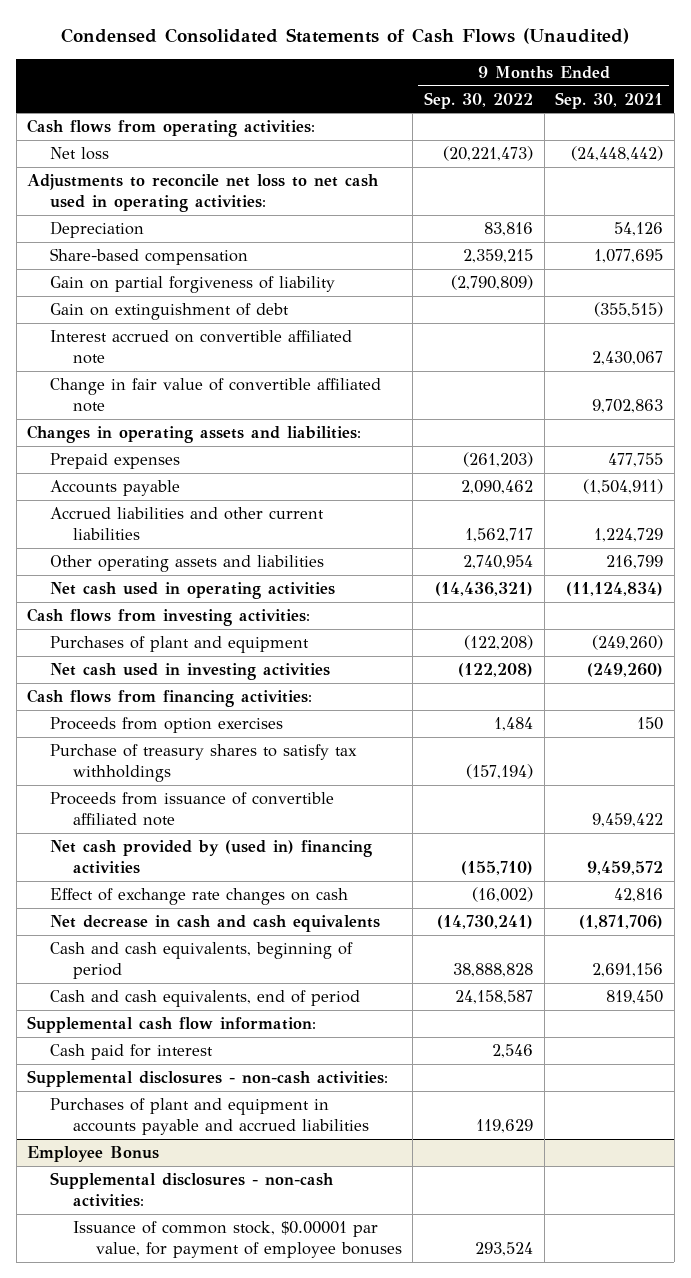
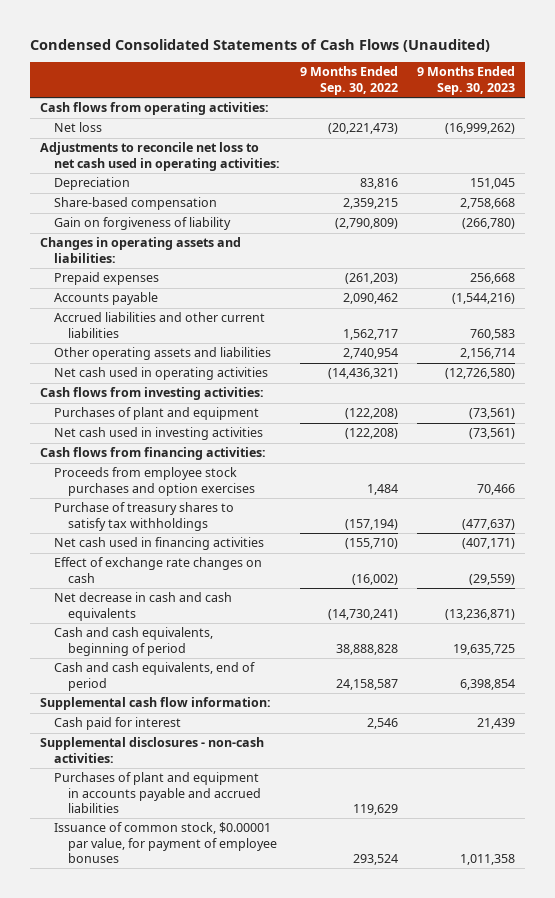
[555,91,664,109] Sep. 30, 2021 -> none
none -> [417,66,516,95] 9 Months Ended Sep. 30, 2023
[50,303,290,321] Gain on extinguishment of debt -> none
[50,330,353,365] Interest accrued on convertible affiliated note -> none
[50,378,382,413] Change in fair value of convertible affiliated note -> none
[50,276,336,294] Gain on partial forgiveness of liability -> [54,217,232,231] Gain on forgiveness of liability
[50,717,284,734] Proceeds from option exercises -> [54,467,256,496] Proceeds from employee stock purchases and option exercises
[50,792,335,827] Proceeds from issuance of convertible affiliated note -> none
[50,840,373,875] Net cash provided by (used in) financing activities -> [54,537,265,551] Net cash used in financing activities
[27,1146,160,1163] Employee Bonus -> none
[50,1172,335,1208] Supplemental disclosures - non-cash activities: -> none

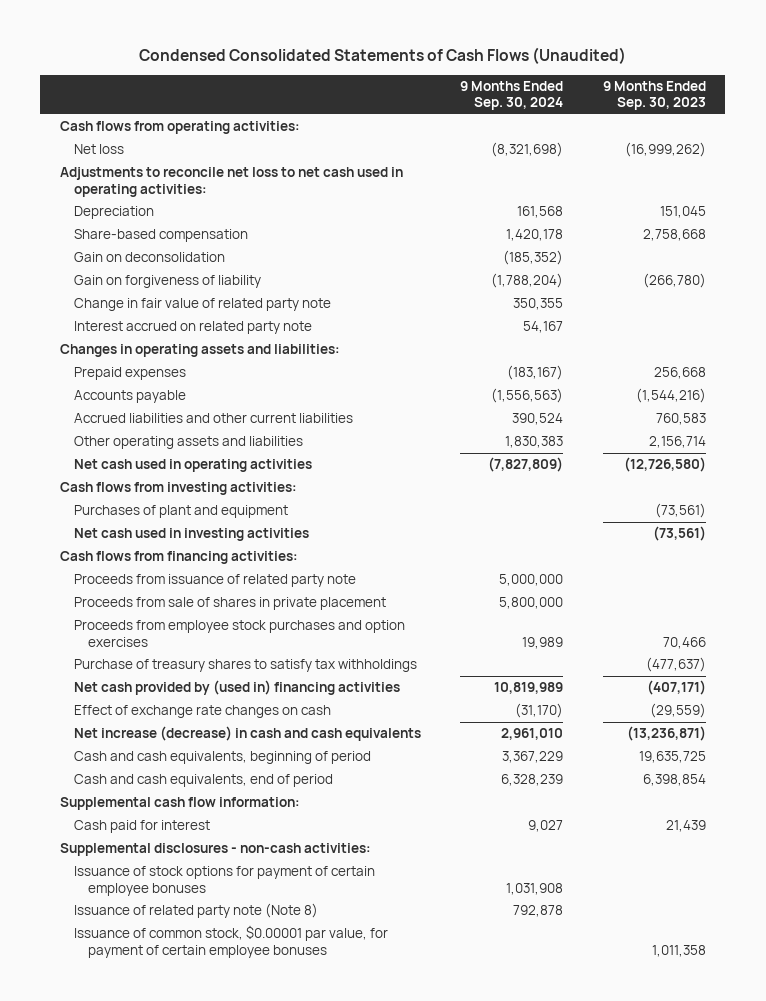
[299,66,398,95] 9 Months Ended Sep. 30, 2022 -> none
none -> [460,81,564,111] 9 Months Ended Sep. 30, 2024
none -> [73,252,225,263] Gain on deconsolidation
none -> [73,298,331,312] Change in fair value of related party note
none -> [73,321,312,335] Interest accrued on related party note
none -> [73,574,356,588] Proceeds from issuance of related party note
none -> [73,597,386,611] Proceeds from sale of shares in private placement
[54,537,265,551] Net cash used in financing activities -> [73,680,400,696] Net cash provided by (used in) financing activities
[54,592,233,621] Net decrease in cash and cash equivalents -> [73,726,421,742] Net increase (decrease) in cash and cash equivalents
[54,772,262,813] Purchases of plant and equipment in accounts payable and accrued liabilities -> none
none -> [73,866,375,896] Issuance of stock options for payment of certain employee bonuses
none -> [73,903,318,919] Issuance of related party note (Note 8)
[54,822,278,863] Issuance of common stock, $0.00001 par value, for payment of employee bonuses -> [73,925,388,958] Issuance of common stock, $0.00001 par value, for payment of certain employee bonuses

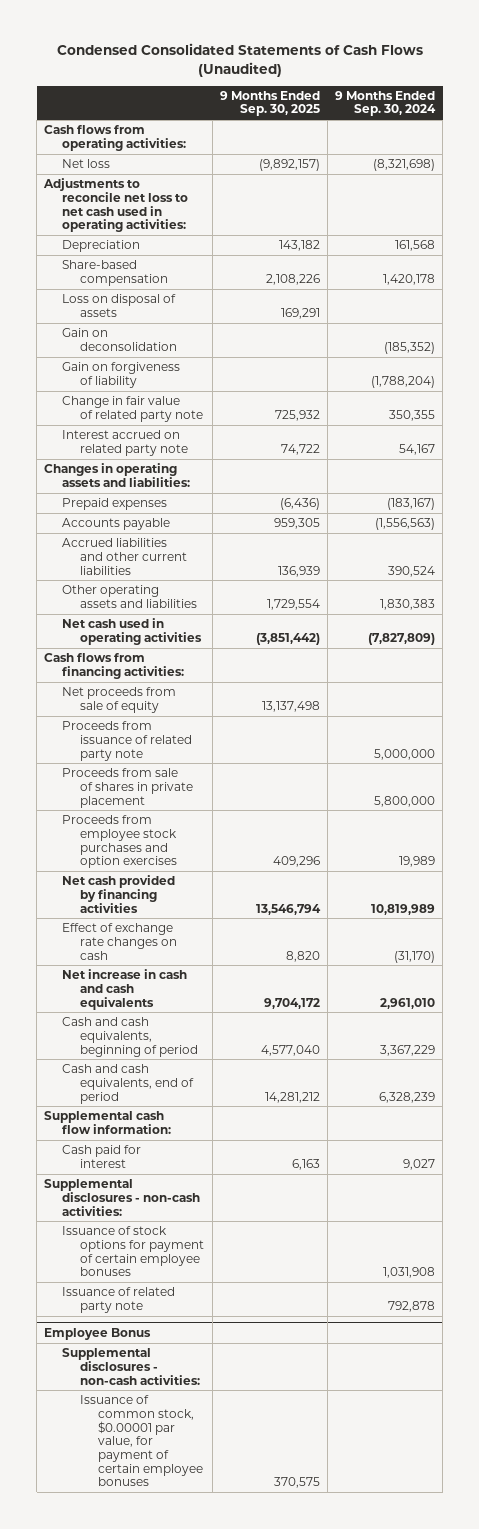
[602,81,706,111] 9 Months Ended Sep. 30, 2023 -> none
none -> [219,90,320,117] 9 Months Ended Sep. 30, 2025
none -> [62,294,177,317] Loss on disposal of assets
[59,482,297,496] Cash flows from investing activities: -> none
[73,505,288,519] Purchases of plant and equipment -> none
[73,528,309,542] Net cash used in investing activities -> none
none -> [62,687,177,713] Net proceeds from sale of equity
[73,659,417,673] Purchase of treasury shares to satisfy tax withholdings -> none
[73,680,400,696] Net cash provided by (used in) financing activities -> [62,875,176,913] Net cash provided by financing activities
[73,726,421,742] Net increase (decrease) in cash and cash equivalents -> [62,969,188,1010] Net increase in cash and cash equivalents
[73,903,318,919] Issuance of related party note (Note 8) -> [62,1287,176,1313] Issuance of related party note
none -> [44,1327,152,1340] Employee Bonus
none -> [62,1348,201,1385] Supplemental disclosures - non-cash activities:

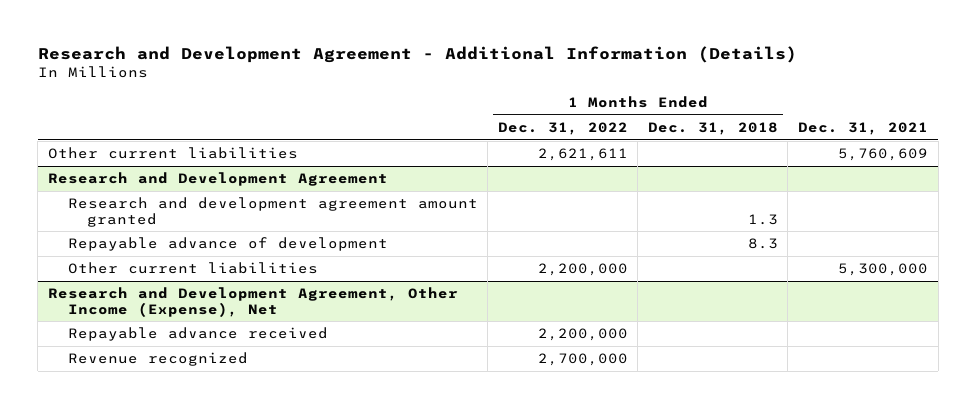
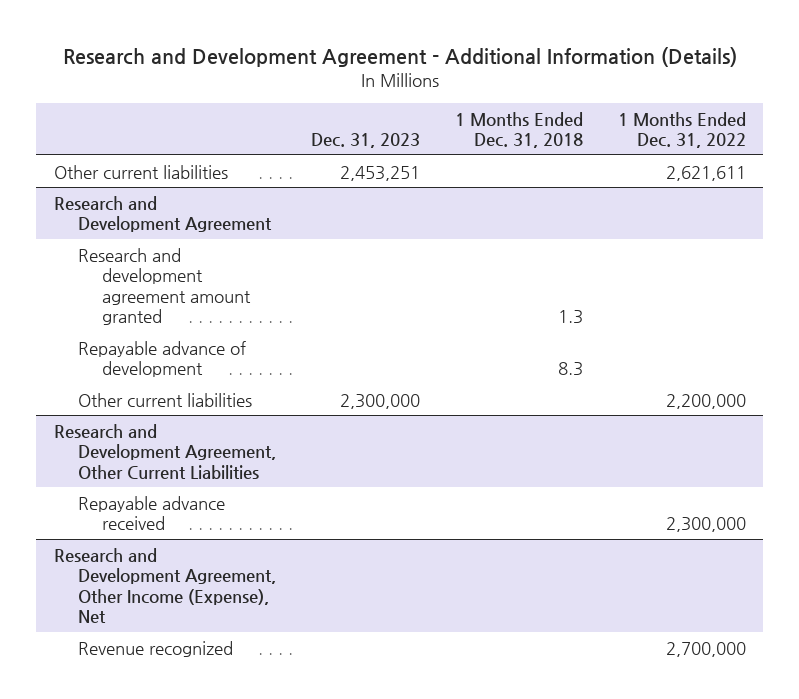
[798,121,929,135] Dec. 31, 2021 -> none
none -> [310,133,420,149] Dec. 31, 2023
none -> [53,423,276,479] Research and Development Agreement, Other Current Liabilities
none -> [77,495,225,531] Repayable advance received
[67,327,328,342] Repayable advance received -> none

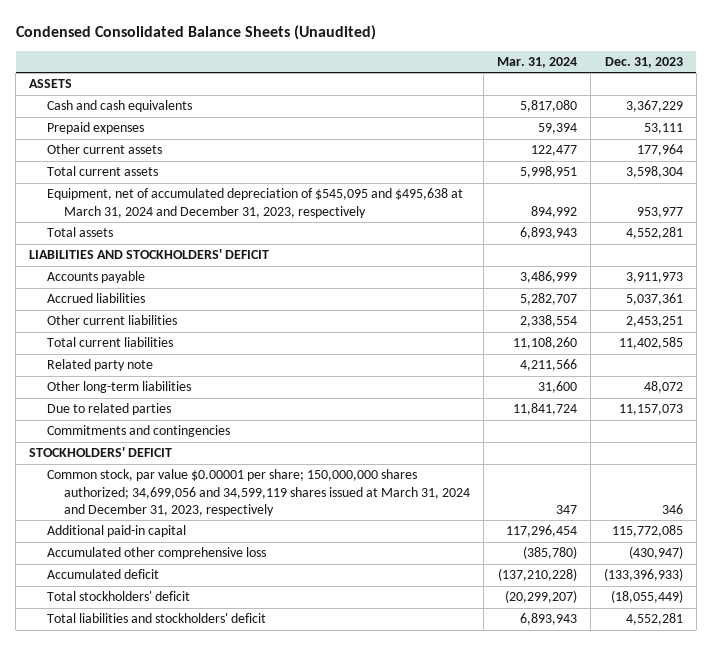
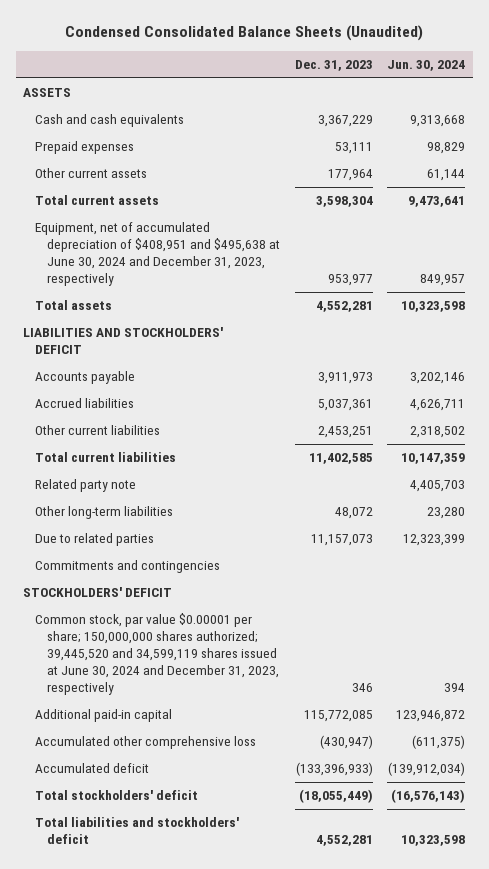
[497,57,578,69] Mar. 31, 2024 -> none
none -> [387,60,466,72] Jun. 30, 2024
[46,188,463,218] Equipment, net of accumulated depreciation of $545,095 and $495,638 at March 31, 2024 and December 31, 2023, respectively -> [35,222,281,287] Equipment, net of accumulated depreciation of $408,951 and $495,638 at June 30, 2024 and December 31, 2023, respectively
[46,469,471,517] Common stock, par value $0.00001 per share; 150,000,000 shares authorized; 34,699,056 and 34,599,119 shares issued at March 31, 2024 and December 31, 2023, respectively -> [35,613,280,696] Common stock, par value $0.00001 per share; 150,000,000 shares authorized; 39,445,520 and 34,599,119 shares issued at June 30, 2024 and December 31, 2023, respectively

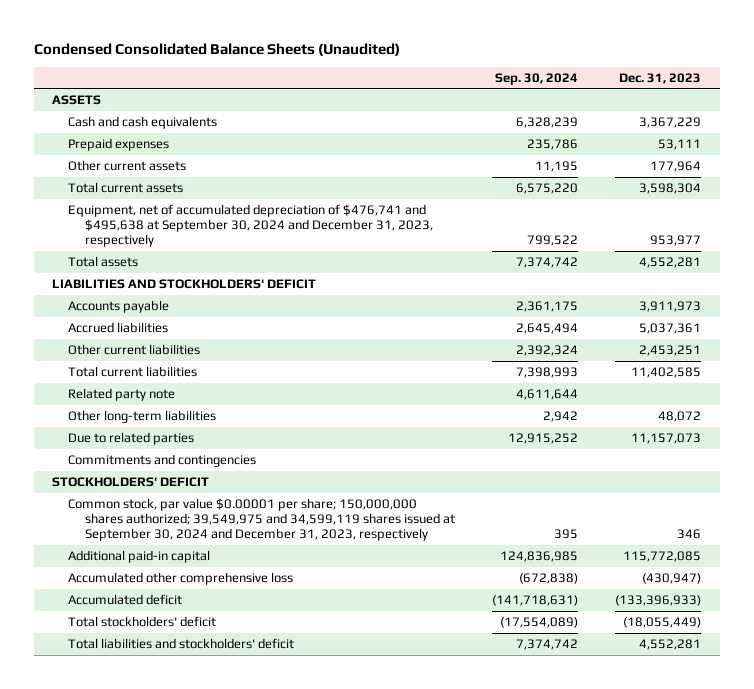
[387,60,466,72] Jun. 30, 2024 -> none
none -> [494,72,578,85] Sep. 30, 2024
[35,222,281,287] Equipment, net of accumulated depreciation of $408,951 and $495,638 at June 30, 2024 and December 31, 2023, respectively -> [68,204,433,248] Equipment, net of accumulated depreciation of $476,741 and $495,638 at September 30, 2024 and December 31, 2023, respectively
[35,613,280,696] Common stock, par value $0.00001 per share; 150,000,000 shares authorized; 39,445,520 and 34,599,119 shares issued at June 30, 2024 and December 31, 2023, respectively -> [68,498,455,542] Common stock, par value $0.00001 per share; 150,000,000 shares authorized; 39,549,975 and 34,599,119 shares issued at September 30, 2024 and December 31, 2023, respectively

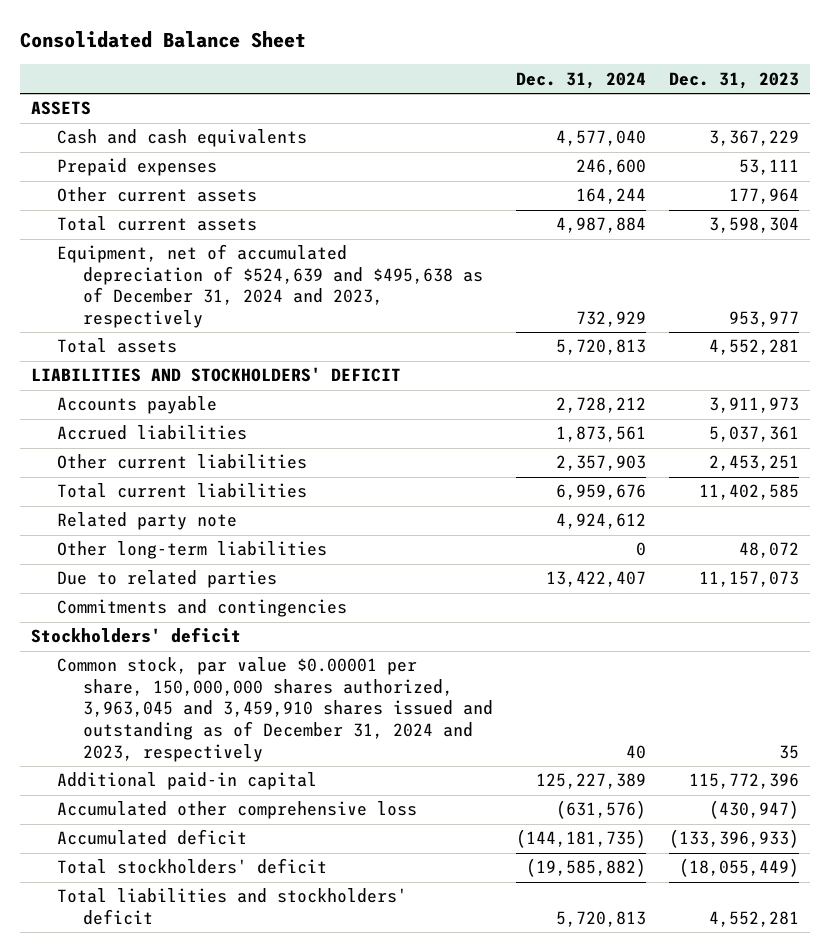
[33,42,400,56] Condensed Consolidated Balance Sheets (Unaudited) -> [19,30,306,48] Consolidated Balance Sheet
[494,72,578,85] Sep. 30, 2024 -> none
none -> [515,71,646,89] Dec. 31, 2024
[68,204,433,248] Equipment, net of accumulated depreciation of $476,741 and $495,638 at September 30, 2024 and December 31, 2023, respectively -> [56,244,483,328] Equipment, net of accumulated depreciation of $524,639 and $495,638 as of December 31, 2024 and 2023, respectively
[52,477,210,488] STOCKHOLDERS' DEFICIT -> [31,627,242,644] Stockholders' deficit
[68,498,455,542] Common stock, par value $0.00001 per share; 150,000,000 shares authorized; 39,549,975 and 34,599,119 shares issued at September 30, 2024 and December 31, 2023, respectively -> [56,657,493,762] Common stock, par value $0.00001 per share, 150,000,000 shares authorized, 3,963,045 and 3,459,910 shares issued and outstanding as of December 31, 2024 and 2023, respectively
[677,529,702,540] 346 -> [778,744,799,759] 35
[623,551,702,563] 115,772,085 -> [688,773,799,790] 115,772,396

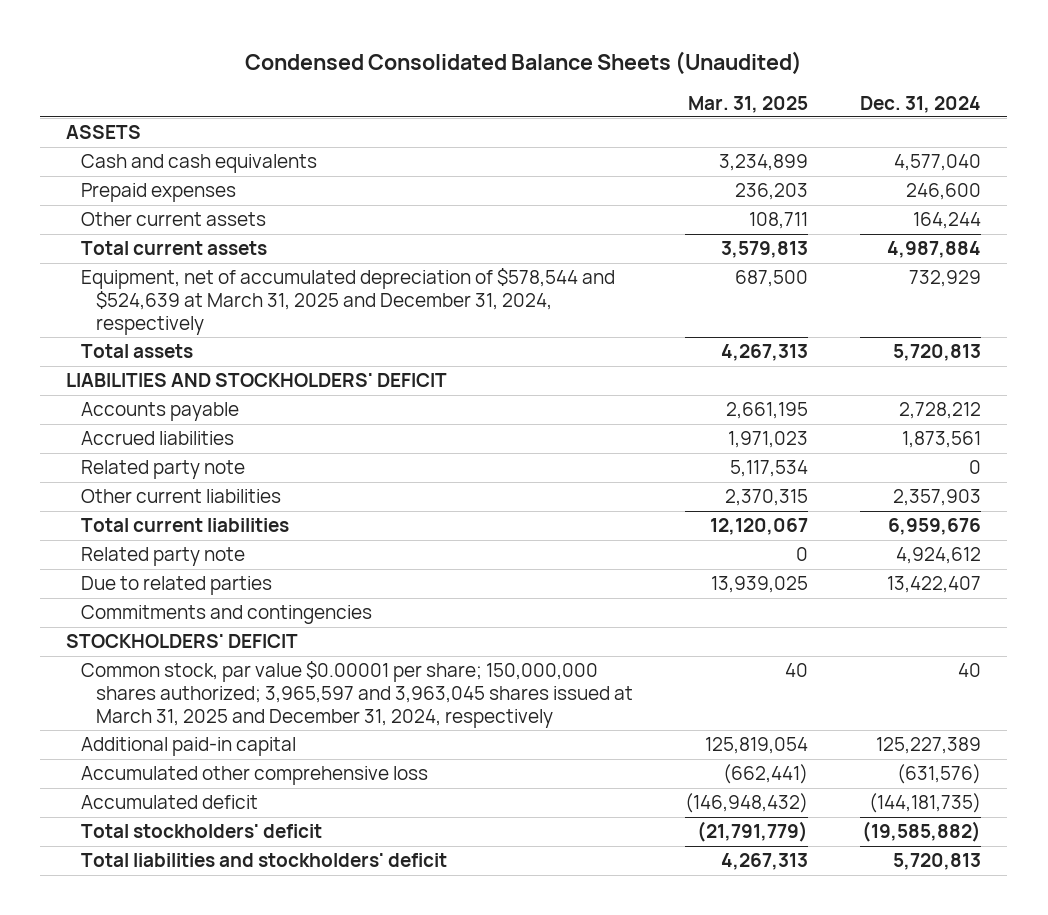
[19,30,306,48] Consolidated Balance Sheet -> [244,50,802,75] Condensed Consolidated Balance Sheets (Unaudited)
[668,71,799,89] Dec. 31, 2023 -> none
none -> [688,95,809,113] Mar. 31, 2025
[56,244,483,328] Equipment, net of accumulated depreciation of $524,639 and $495,638 as of December 31, 2024 and 2023, respectively -> [81,268,616,335] Equipment, net of accumulated depreciation of $578,544 and $524,639 at March 31, 2025 and December 31, 2024, respectively
none -> [81,460,246,480] Related party note
[56,541,327,560] Other long-term liabilities -> none
[31,627,242,644] Stockholders' deficit -> [66,634,299,649] STOCKHOLDERS' DEFICIT
[56,657,493,762] Common stock, par value $0.00001 per share, 150,000,000 shares authorized, 3,963,045 and 3,459,910 shares issued and outstanding as of December 31, 2024 and 2023, respectively -> [81,661,634,728] Common stock, par value $0.00001 per share; 150,000,000 shares authorized; 3,965,597 and 3,963,045 shares issued at March 31, 2025 and December 31, 2024, respectively

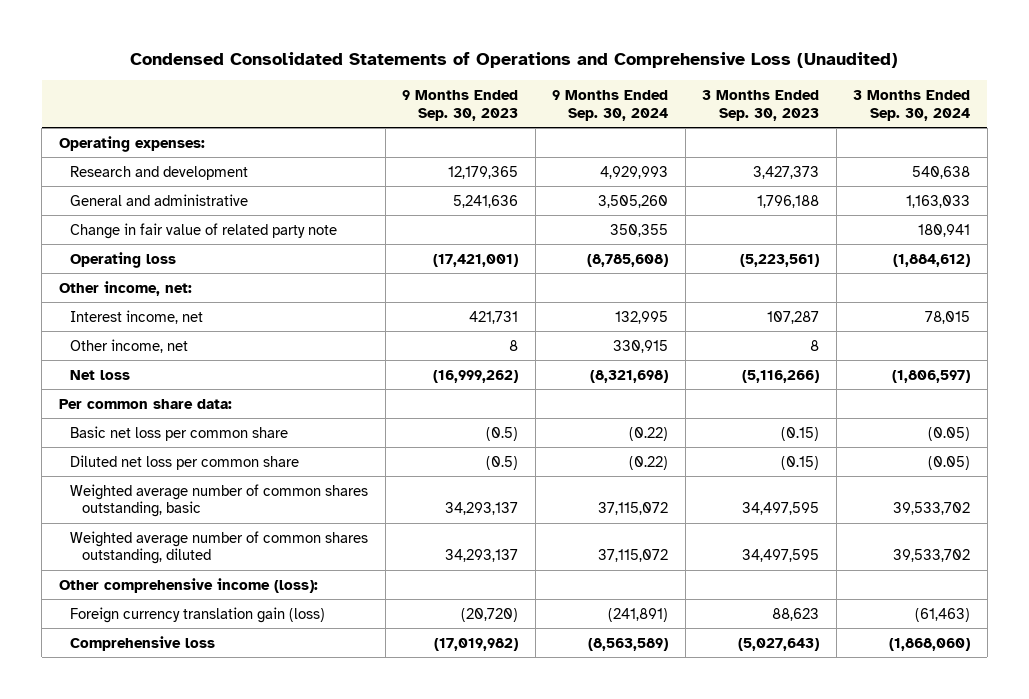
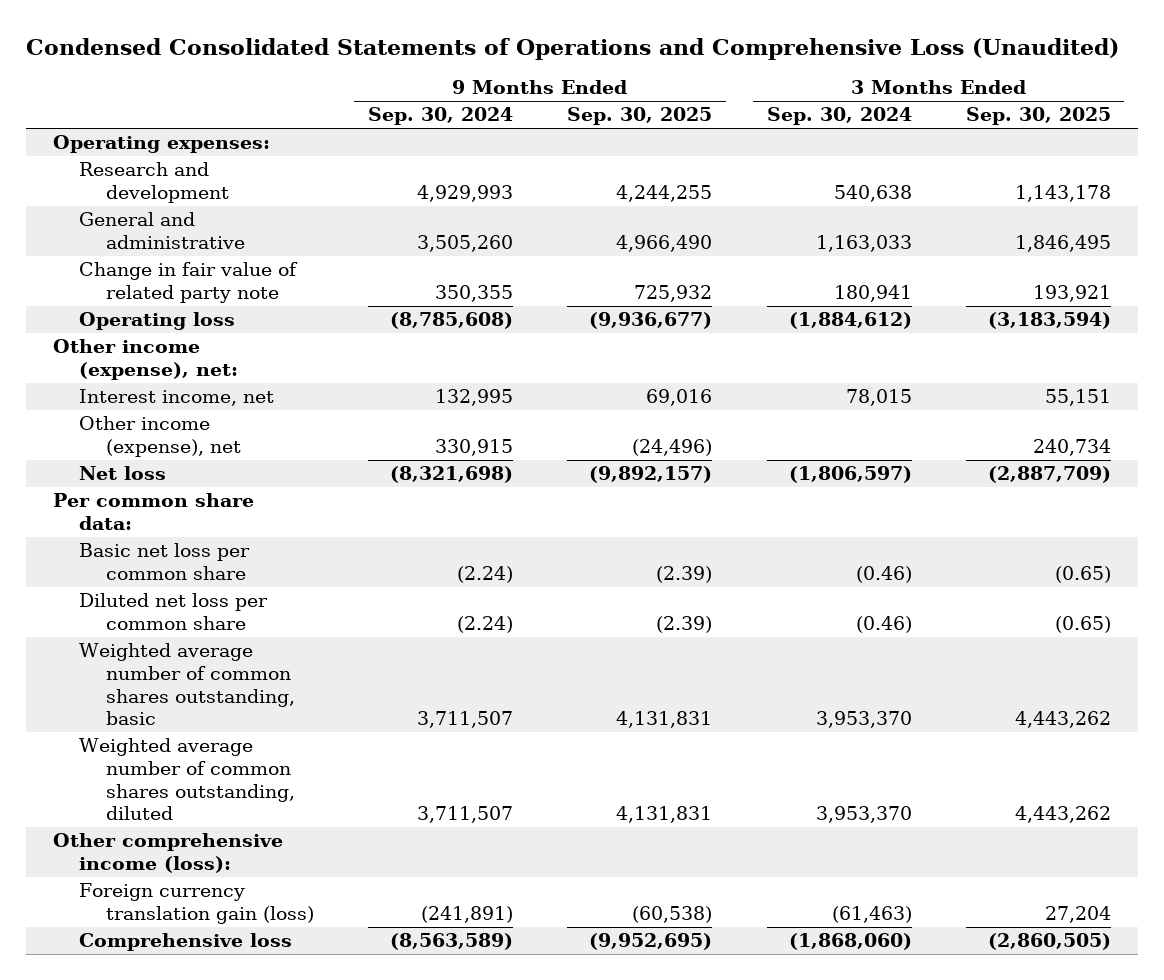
[402,90,519,121] 9 Months Ended Sep. 30, 2023 -> none
[702,90,820,121] 3 Months Ended Sep. 30, 2023 -> none
none -> [567,107,713,126] Sep. 30, 2025
none -> [965,107,1111,126] Sep. 30, 2025
[58,280,192,296] Other income, net: -> [53,339,239,381] Other income (expense), net:
[70,338,189,353] Other income, net -> [79,416,241,458] Other income (expense), net
[629,426,669,441] (0.22) -> [457,566,514,584] (2.24)
[928,426,971,441] (0.05) -> [855,566,912,584] (0.46)
[629,455,669,470] (0.22) -> [457,616,514,634] (2.24)
[928,455,971,470] (0.05) -> [855,616,912,634] (0.46)
[598,502,669,516] 37,115,072 -> [417,711,514,729] 3,711,507
[893,502,971,516] 39,533,702 -> [815,711,912,729] 3,953,370
[598,549,669,563] 37,115,072 -> [417,806,514,824] 3,711,507
[893,549,971,563] 39,533,702 -> [815,806,912,824] 3,953,370

